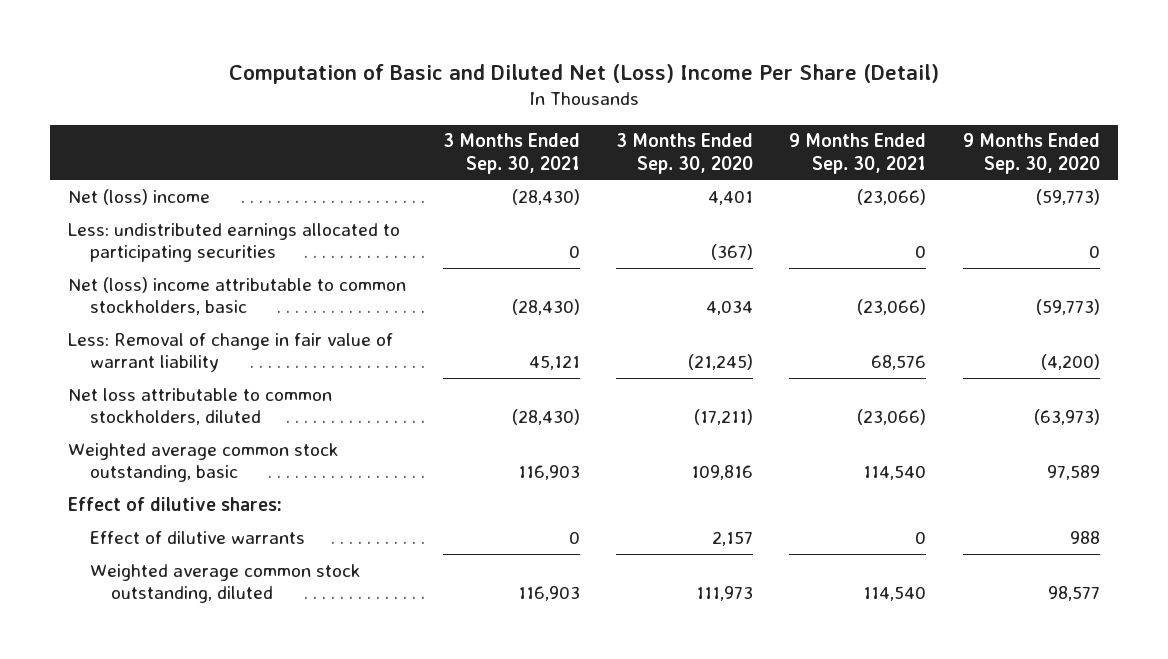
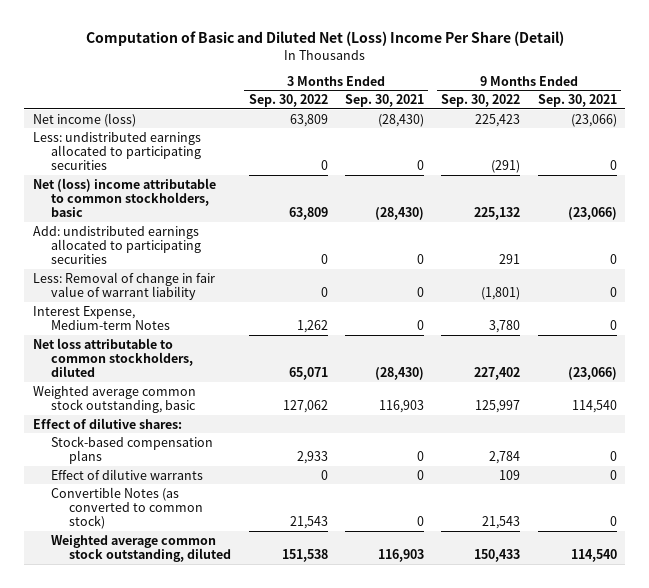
[615,133,753,174] 3 Months Ended Sep. 30, 2020 -> none
[962,133,1100,174] 9 Months Ended Sep. 30, 2020 -> none
none -> [248,93,328,107] Sep. 30, 2022
none -> [441,93,521,107] Sep. 30, 2022
[68,188,211,205] Net (loss) income -> [32,112,136,127] Net income (loss)
none -> [32,225,202,265] Add: undistributed earnings allocated to participating securities
[528,355,580,371] 45,121 -> [416,286,424,297] 0
[871,355,927,371] 68,576 -> [609,286,617,297] 0
none -> [32,305,171,330] Interest Expense, Medium-term Notes
none -> [51,435,214,464] Stock-based compensation plans
none -> [51,486,204,530] Convertible Notes (as converted to common stock)

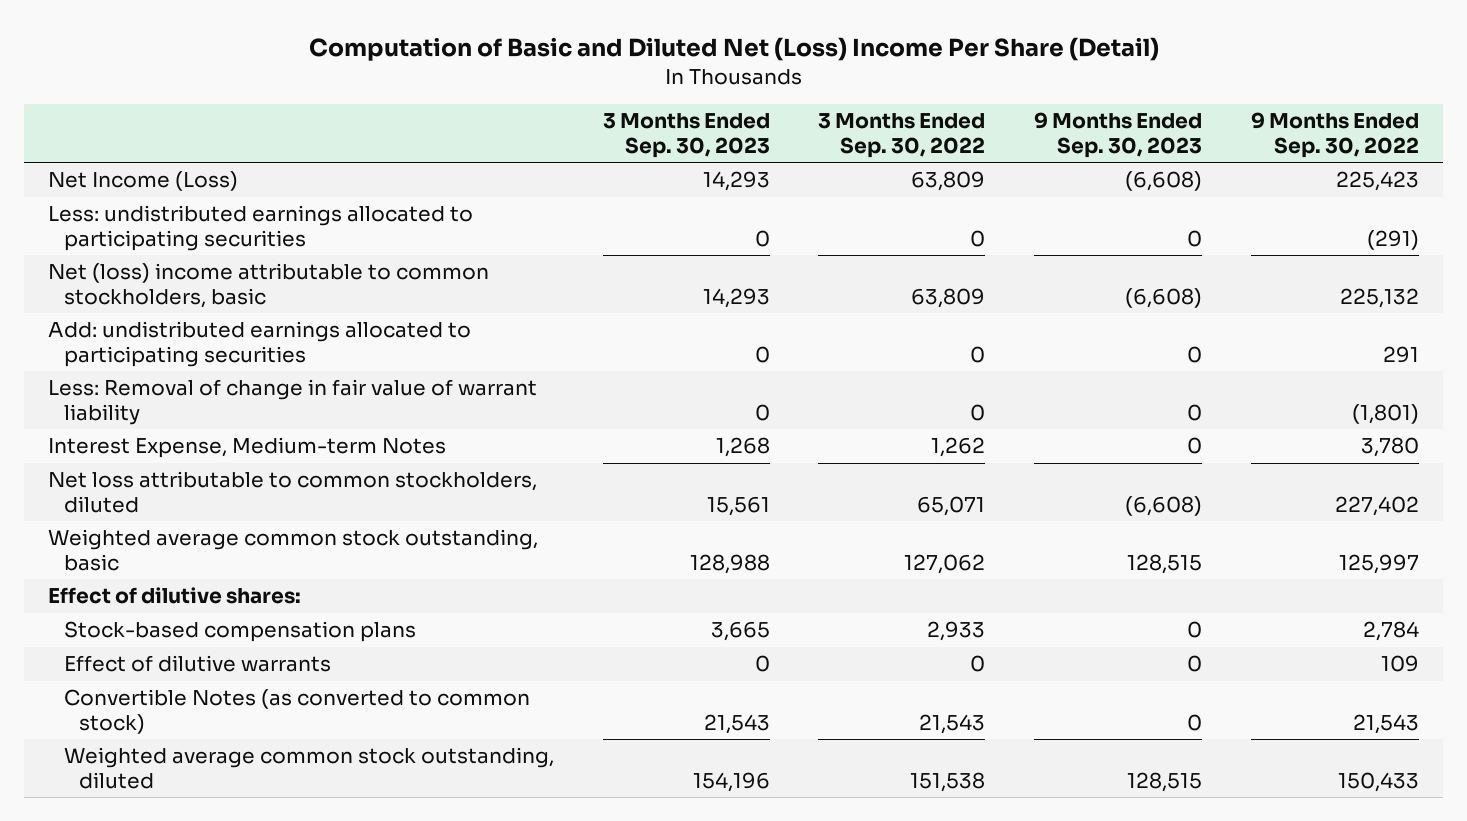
[344,93,424,107] Sep. 30, 2021 -> none
[537,93,617,107] Sep. 30, 2021 -> none
none -> [602,113,770,158] 3 Months Ended Sep. 30, 2023
none -> [1034,112,1203,158] 9 Months Ended Sep. 30, 2023
[32,112,136,127] Net income (loss) -> [48,171,239,192] Net Income (Loss)

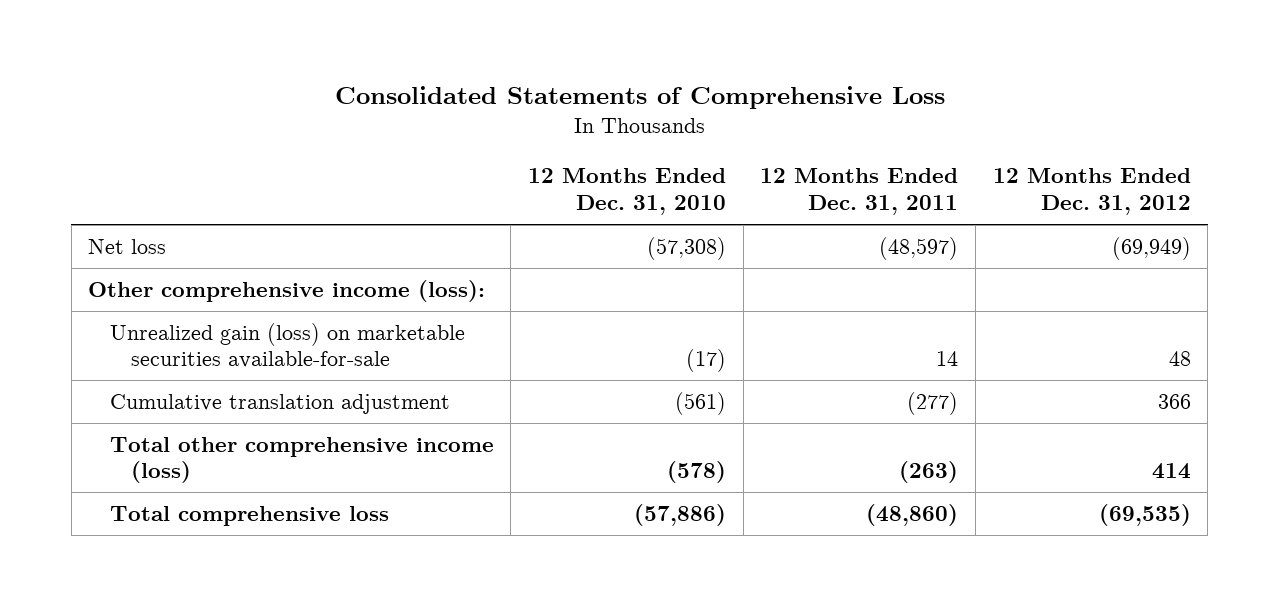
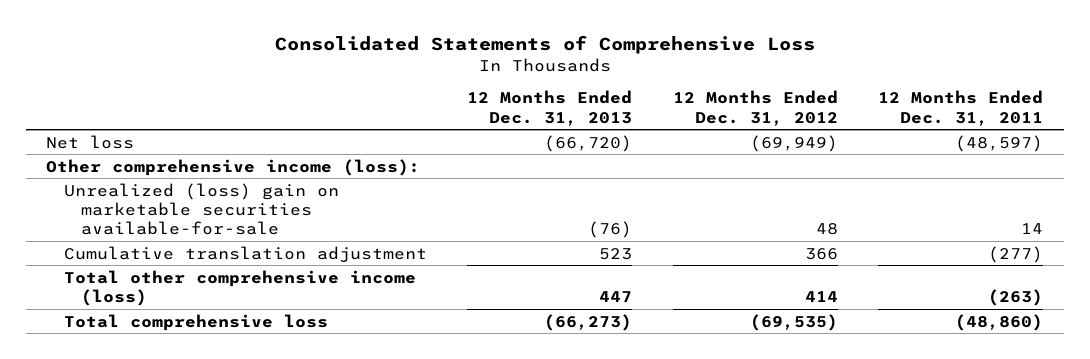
[527,168,726,215] 12 Months Ended Dec. 31, 2010 -> none
none -> [467,90,633,126] 12 Months Ended Dec. 31, 2013
[109,322,465,369] Unrealized gain (loss) on marketable securities available-for-sale -> [63,182,339,235] Unrealized (loss) gain on marketable securities available-for-sale

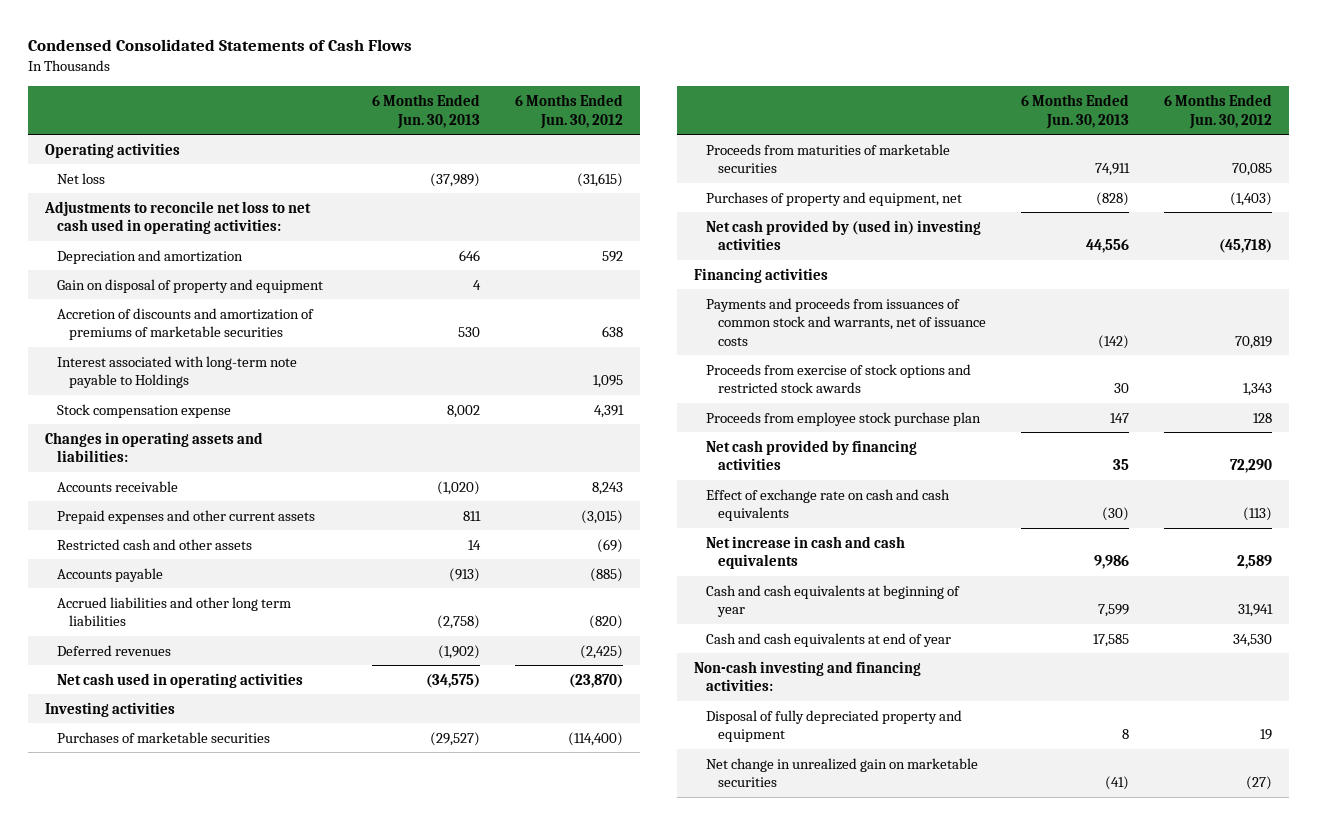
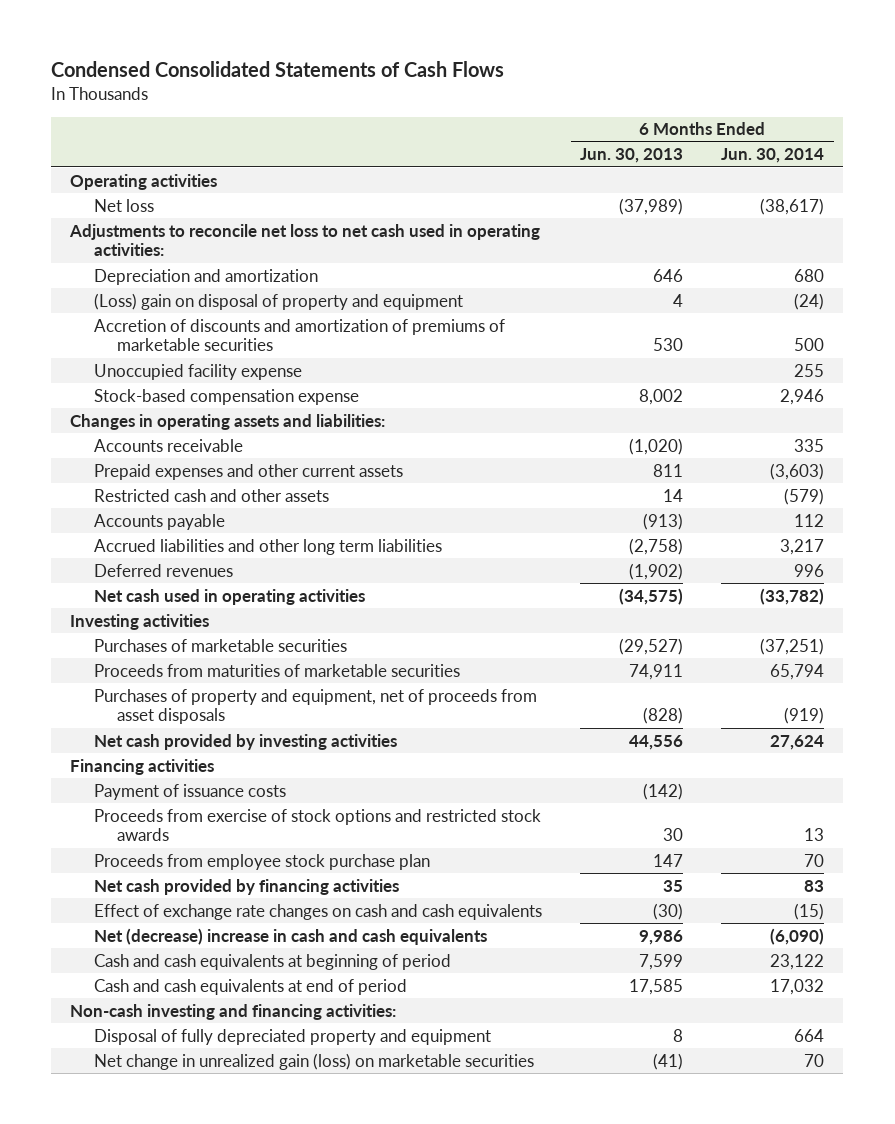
[514,94,623,129] 6 Months Ended Jun. 30, 2012 -> none
none -> [721,148,825,164] Jun. 30, 2014
[57,278,324,293] Gain on disposal of property and equipment -> [93,292,463,310] (Loss) gain on disposal of property and equipment
[57,355,298,389] Interest associated with long-term note payable to Holdings -> none
none -> [93,363,302,380] Unoccupied facility expense
[57,403,232,418] Stock compensation expense -> [93,388,359,405] Stock-based compensation expense
[706,191,963,206] Purchases of property and equipment, net -> [93,688,537,725] Purchases of property and equipment, net of proceeds from asset disposals
[706,219,982,251] Net cash provided by (used in) investing activities -> [93,733,397,750] Net cash provided by investing activities
[706,297,987,346] Payments and proceeds from issuances of common stock and warrants, net of issuance costs -> [93,783,286,800] Payment of issuance costs
[706,488,951,522] Effect of exchange rate on cash and cash equivalents -> [93,903,542,920] Effect of exchange rate changes on cash and cash equivalents
[706,535,906,570] Net increase in cash and cash equivalents -> [93,927,487,945] Net (decrease) increase in cash and cash equivalents
[706,584,961,618] Cash and cash equivalents at beginning of year -> [93,953,451,970] Cash and cash equivalents at beginning of period
[706,632,952,647] Cash and cash equivalents at end of year -> [93,978,407,995] Cash and cash equivalents at end of period
[706,757,979,788] Net change in unrealized gain on marketable securities -> [93,1052,534,1070] Net change in unrealized gain (loss) on marketable securities

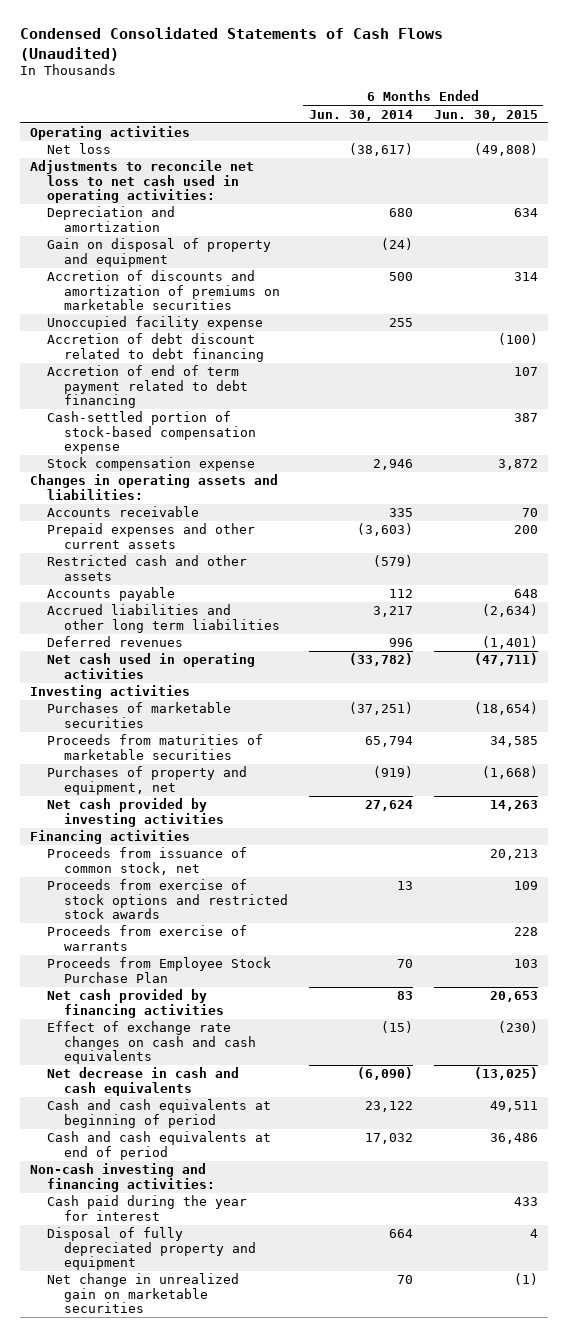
[51,61,505,78] Condensed Consolidated Statements of Cash Flows -> [19,27,443,61] Condensed Consolidated Statements of Cash Flows (Unaudited)
[580,148,684,164] Jun. 30, 2013 -> none
none -> [433,109,538,121] Jun. 30, 2015
[93,292,463,310] (Loss) gain on disposal of property and equipment -> [46,238,271,267] Gain on disposal of property and equipment
[93,318,505,352] Accretion of discounts and amortization of premiums of marketable securities -> [46,270,280,311] Accretion of discounts and amortization of premiums on marketable securities
none -> [46,333,264,362] Accretion of debt discount related to debt financing
none -> [46,365,248,409] Accretion of end of term payment related to debt financing
none -> [46,411,256,455] Cash-settled portion of stock-based compensation expense
[93,388,359,405] Stock-based compensation expense -> [46,457,255,472] Stock compensation expense
[93,688,537,725] Purchases of property and equipment, net of proceeds from asset disposals -> [46,766,247,795] Purchases of property and equipment, net
[93,783,286,800] Payment of issuance costs -> none
none -> [46,847,247,875] Proceeds from issuance of common stock, net
none -> [46,925,247,951] Proceeds from exercise of warrants
[93,853,430,870] Proceeds from employee stock purchase plan -> [46,957,271,983] Proceeds from Employee Stock Purchase Plan
[93,927,487,945] Net (decrease) increase in cash and cash equivalents -> [46,1067,239,1096] Net decrease in cash and cash equivalents
none -> [46,1195,247,1221] Cash paid during the year for interest
[93,1052,534,1070] Net change in unrealized gain (loss) on marketable securities -> [46,1273,239,1314] Net change in unrealized gain on marketable securities

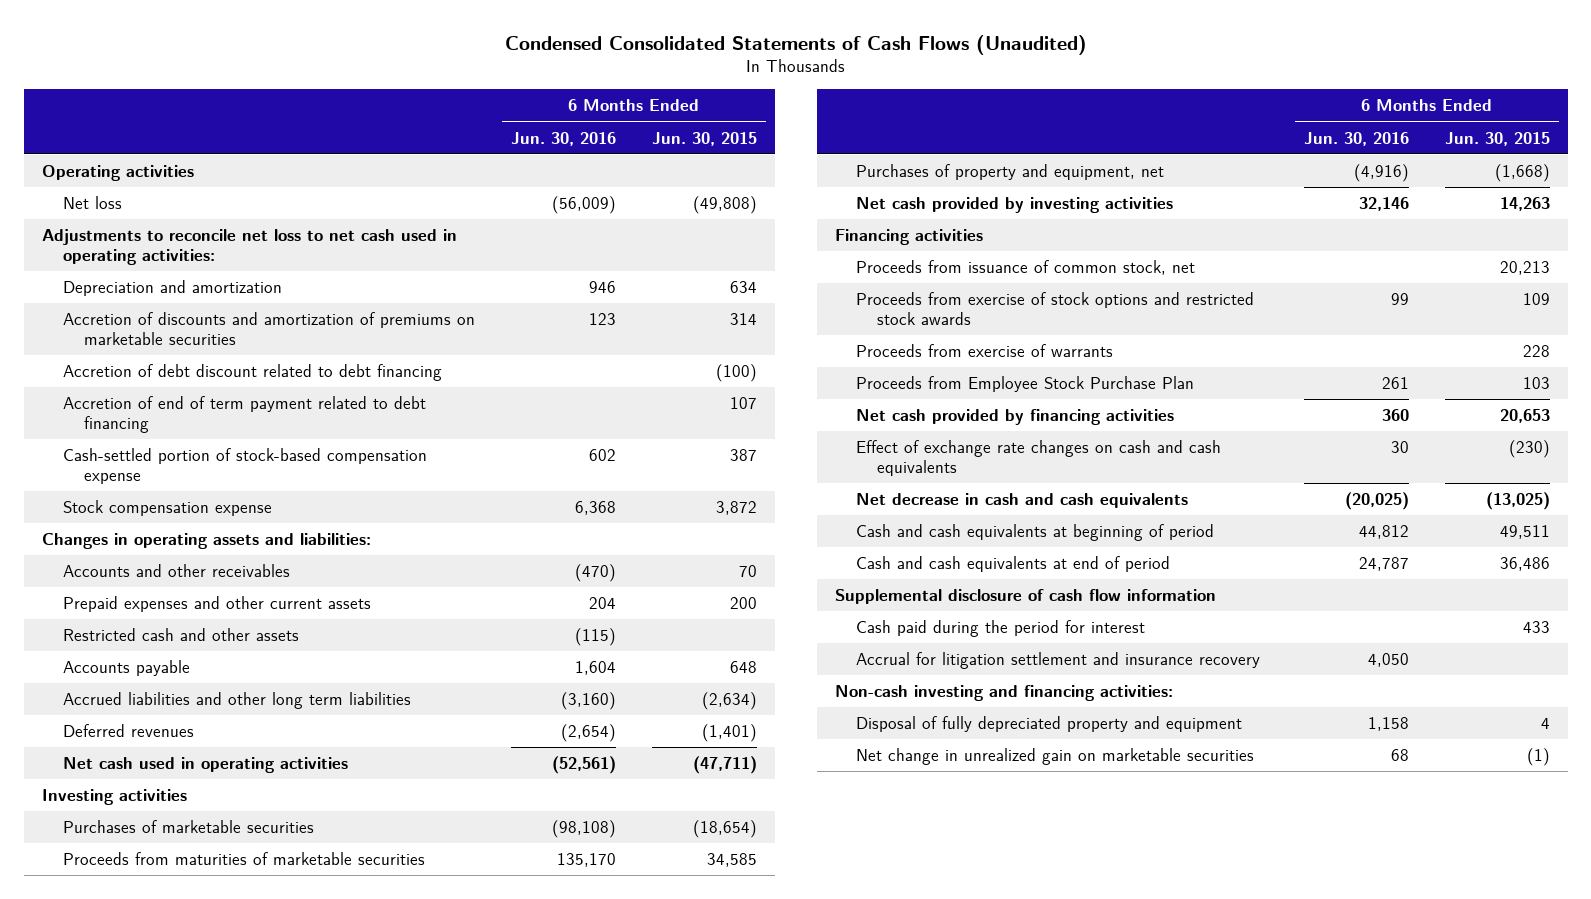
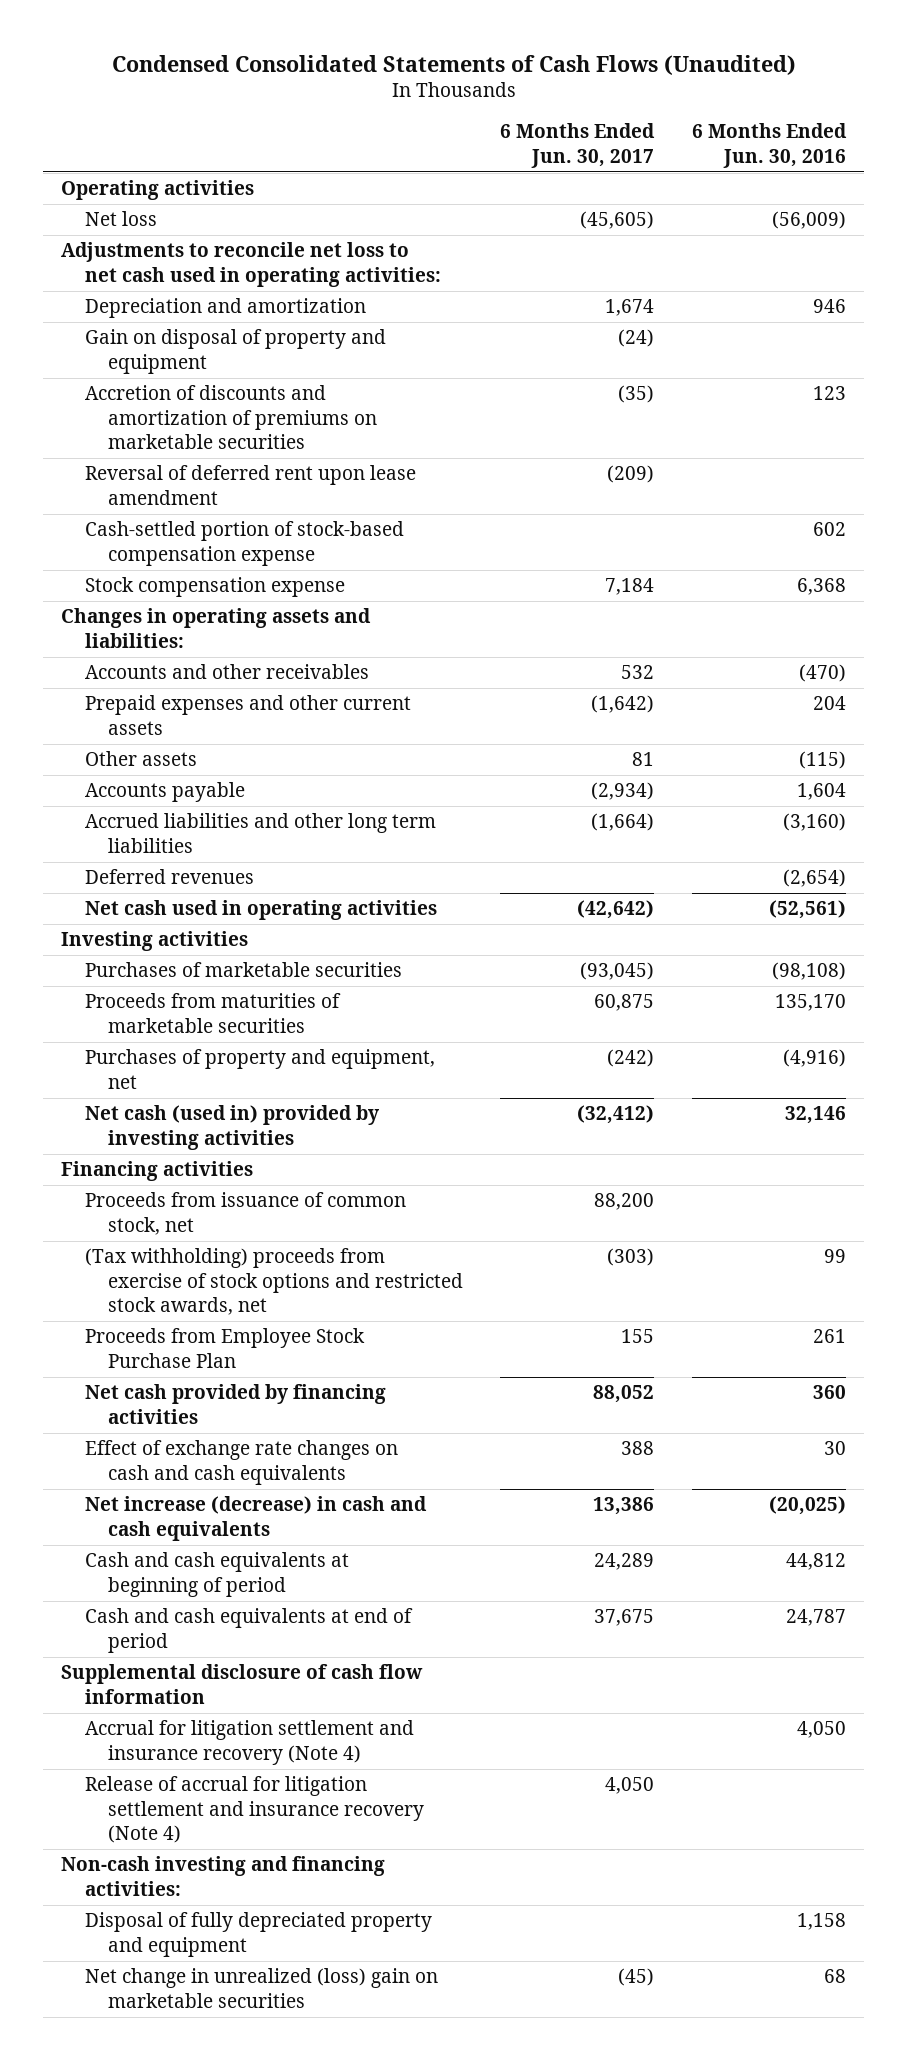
[651,131,757,146] Jun. 30, 2015 -> none
none -> [500,123,656,168] 6 Months Ended Jun. 30, 2017
none -> [84,329,386,374] Gain on disposal of property and equipment
[62,364,442,382] Accretion of debt discount related to debt financing -> none
[62,396,426,433] Accretion of end of term payment related to debt financing -> none
none -> [84,465,416,505] Reversal of deferred rent upon lease amendment
[62,628,299,642] Restricted cash and other assets -> [84,751,197,767] Other assets
[855,197,1173,214] Net cash provided by investing activities -> [84,1105,379,1150] Net cash (used in) provided by investing activities
[855,344,1113,358] Proceeds from exercise of warrants -> none
[855,292,1254,325] Proceeds from exercise of stock options and restricted stock awards -> [84,1248,464,1316] (Tax withholding) proceeds from exercise of stock options and restricted stock awards, net
[855,493,1188,509] Net decrease in cash and cash equivalents -> [84,1496,427,1541] Net increase (decrease) in cash and cash equivalents
[855,620,1145,638] Cash paid during the period for interest -> none
[855,652,1260,670] Accrual for litigation settlement and insurance recovery -> [84,1720,414,1765] Accrual for litigation settlement and insurance recovery (Note 4)
none -> [84,1776,425,1844] Release of accrual for litigation settlement and insurance recovery (Note 4)
[855,748,1254,766] Net change in unrealized gain on marketable securities -> [84,1968,438,2008] Net change in unrealized (loss) gain on marketable securities

